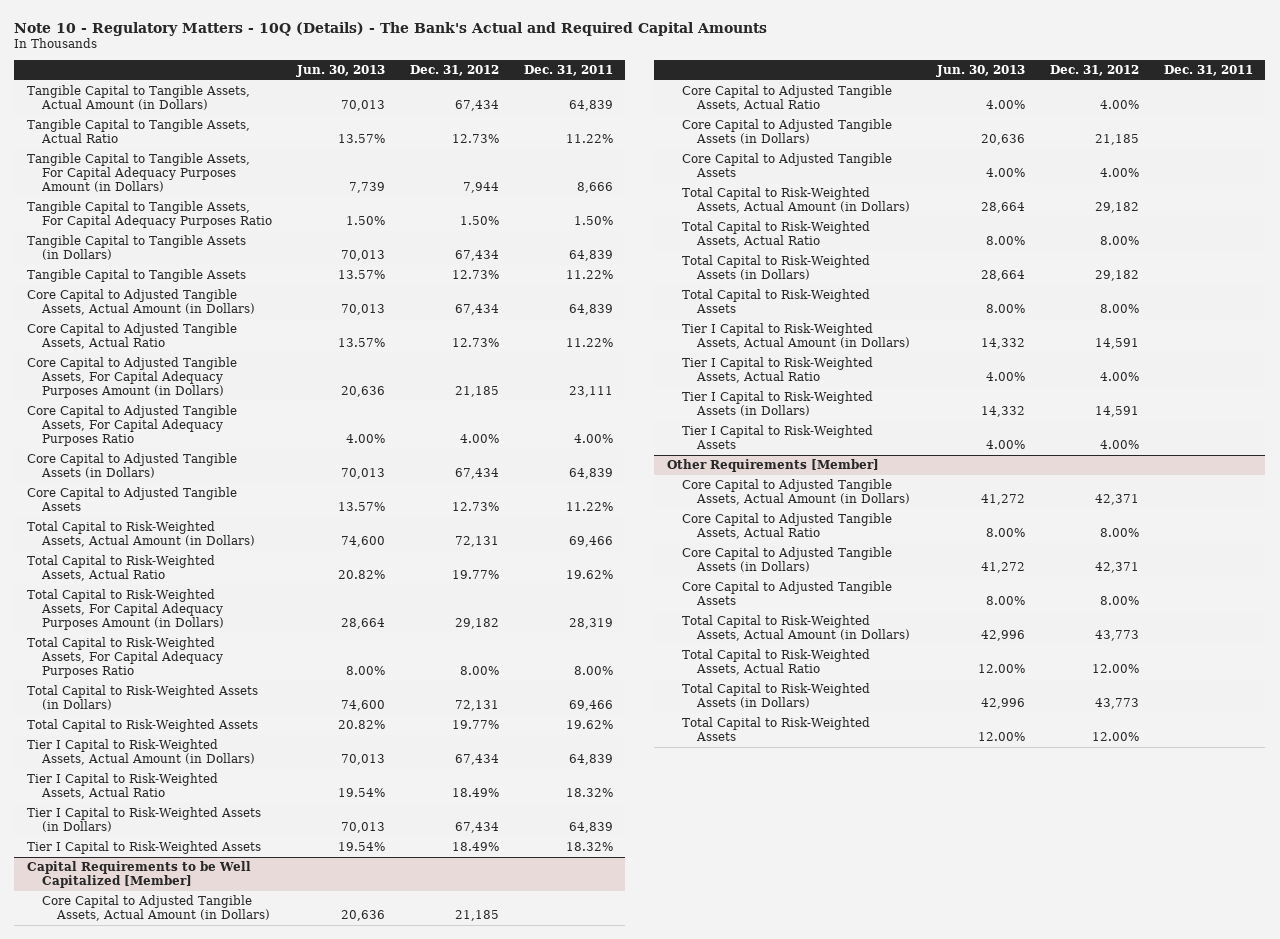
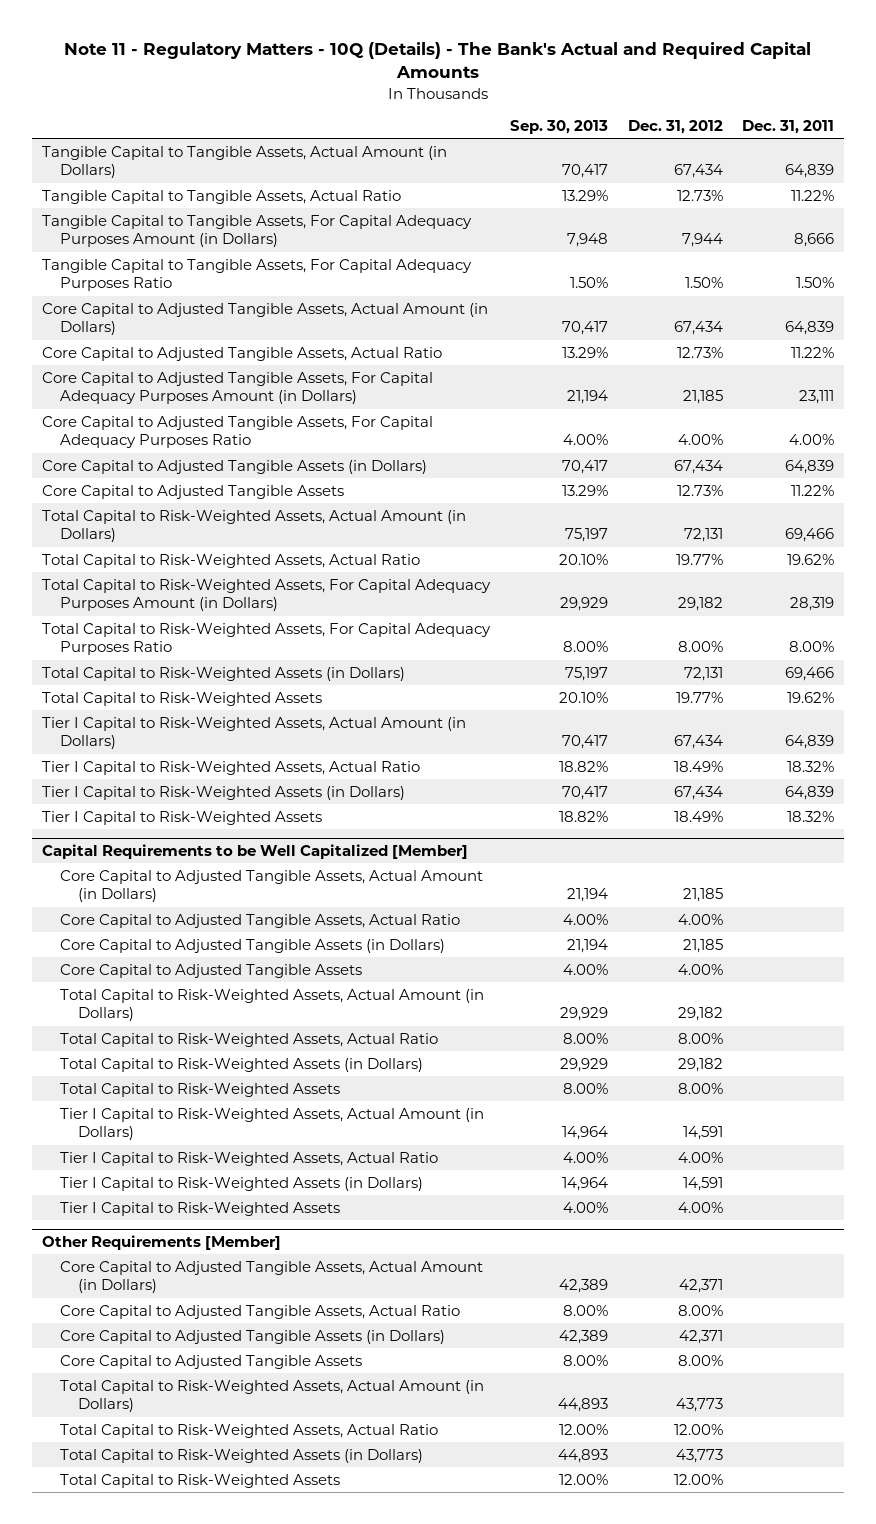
[14,21,768,36] Note 10 - Regulatory Matters - 10Q (Details) - The Bank's Actual and Required Capital Amounts -> [64,42,812,79] Note 11 - Regulatory Matters - 10Q (Details) - The Bank's Actual and Required Capital Amounts
[295,65,385,78] Jun. 30, 2013 -> none
none -> [509,120,608,135] Sep. 30, 2013
[26,235,246,261] Tangible Capital to Tangible Assets (in Dollars) -> none
[26,269,246,283] Tangible Capital to Tangible Assets -> none

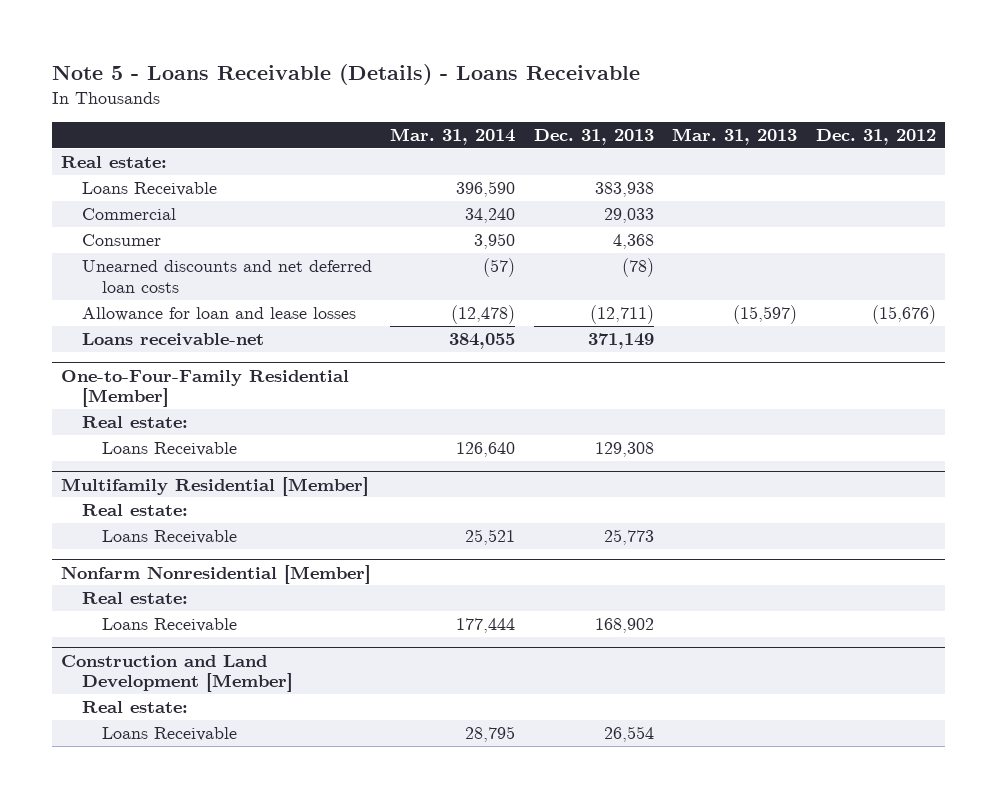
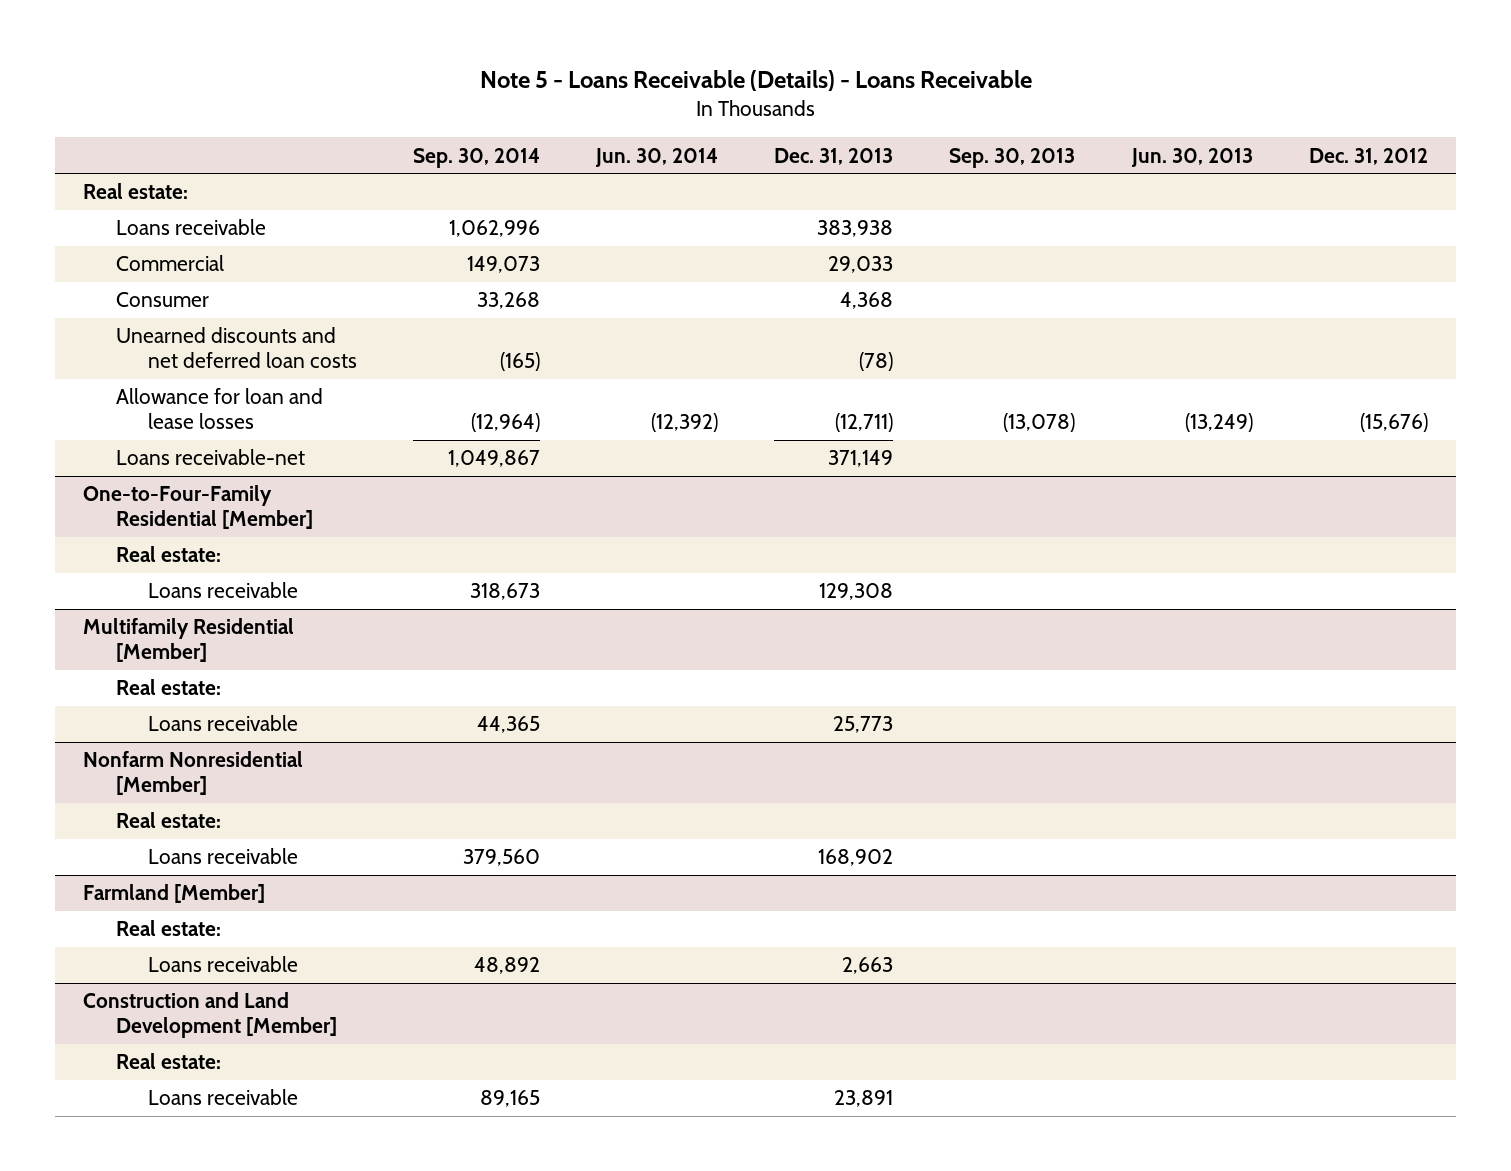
[390,127,516,145] Mar. 31, 2014 -> none
[672,127,798,145] Mar. 31, 2013 -> none
none -> [412,147,540,168] Sep. 30, 2014
none -> [594,147,718,167] Jun. 30, 2014
none -> [949,147,1076,168] Sep. 30, 2013
none -> [1130,147,1253,167] Jun. 30, 2013
[81,182,217,197] Loans Receivable -> [115,219,266,236] Loans receivable
[102,442,238,457] Loans Receivable -> [147,582,298,599] Loans receivable
[102,530,238,545] Loans Receivable -> [147,715,298,732] Loans receivable
[102,618,238,633] Loans Receivable -> [147,848,298,865] Loans receivable
none -> [83,884,266,904] Farmland [Member]
none -> [115,920,221,937] Real estate:
none -> [147,956,298,973] Loans receivable
[102,727,238,742] Loans Receivable -> [147,1089,298,1106] Loans receivable
[603,726,654,743] 26,554 -> [834,1090,894,1108] 23,891

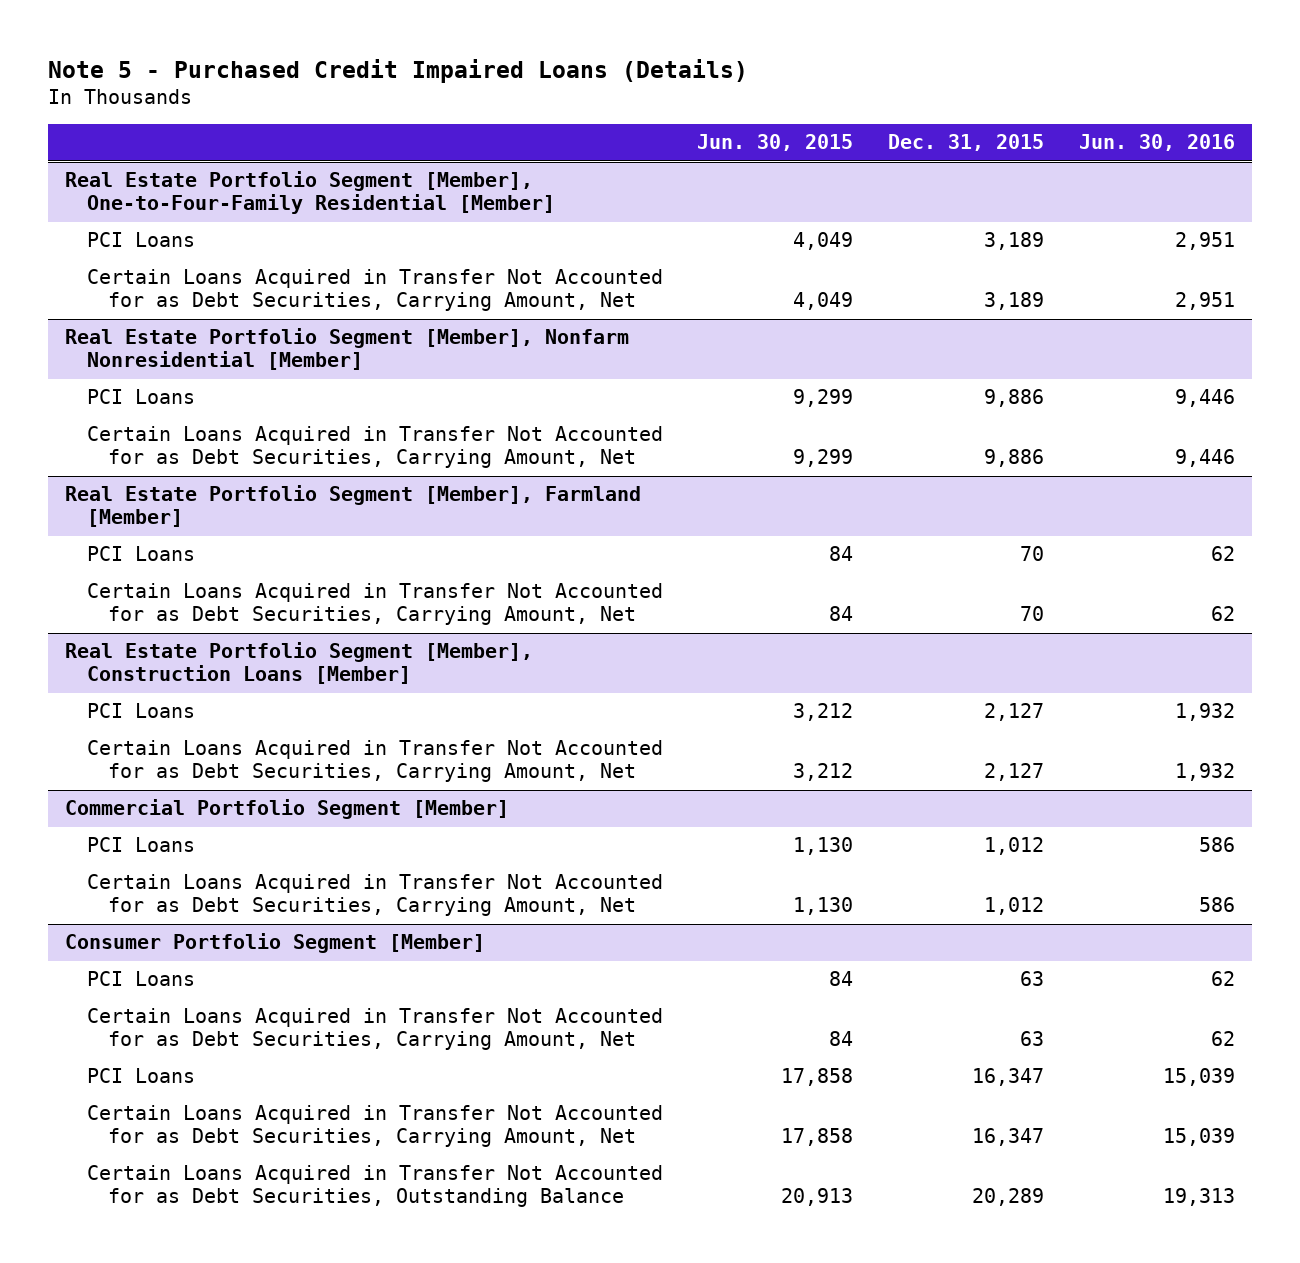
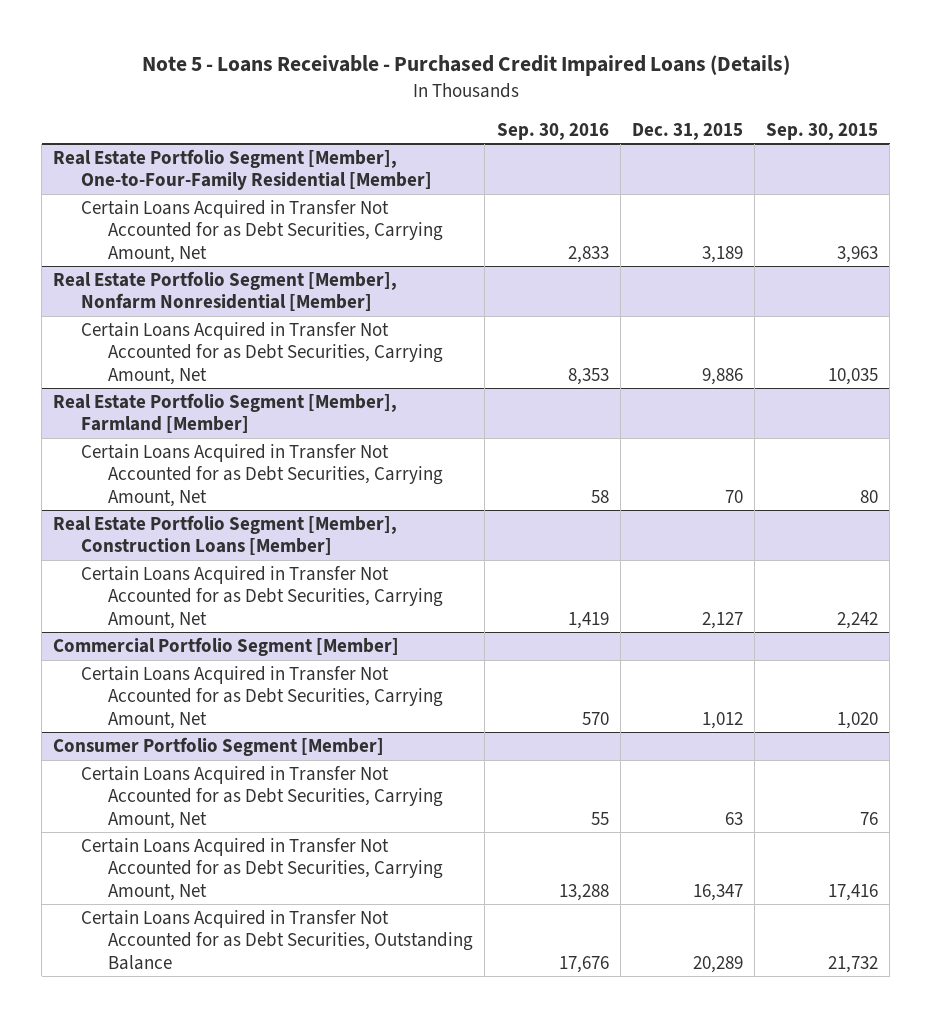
[47,59,748,84] Note 5 - Purchased Credit Impaired Loans (Details) -> [141,55,790,77] Note 5 - Loans Receivable - Purchased Credit Impaired Loans (Details)
[697,134,854,152] Jun. 30, 2015 -> none
[1078,134,1235,152] Jun. 30, 2016 -> none
none -> [496,122,609,140] Sep. 30, 2016
none -> [766,122,879,140] Sep. 30, 2015
[86,232,195,248] PCI Loans -> none
[86,389,195,405] PCI Loans -> none
[86,546,195,562] PCI Loans -> none
[86,703,195,719] PCI Loans -> none
[86,837,195,853] PCI Loans -> none
[86,971,195,987] PCI Loans -> none
[86,1068,195,1084] PCI Loans -> none

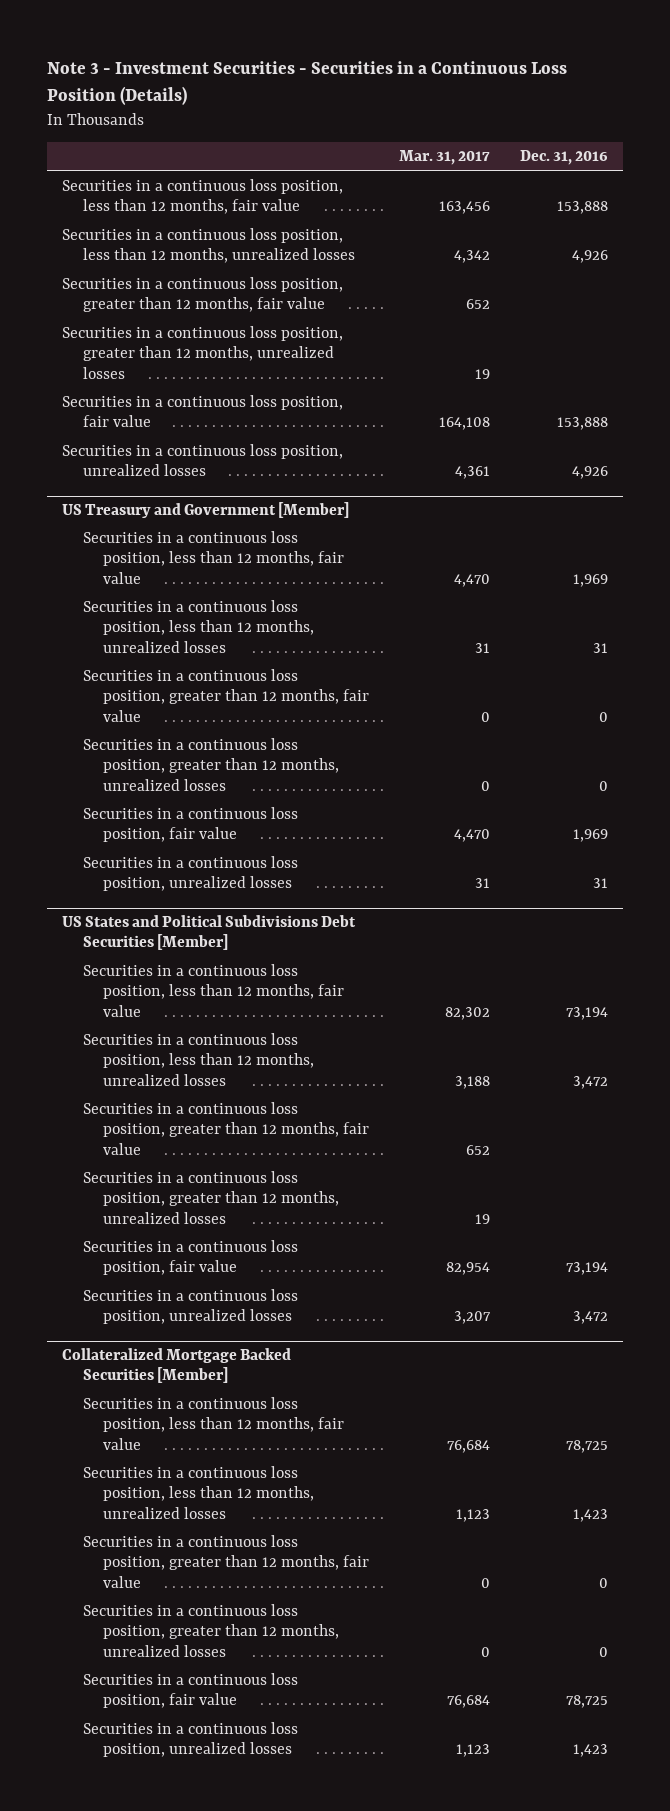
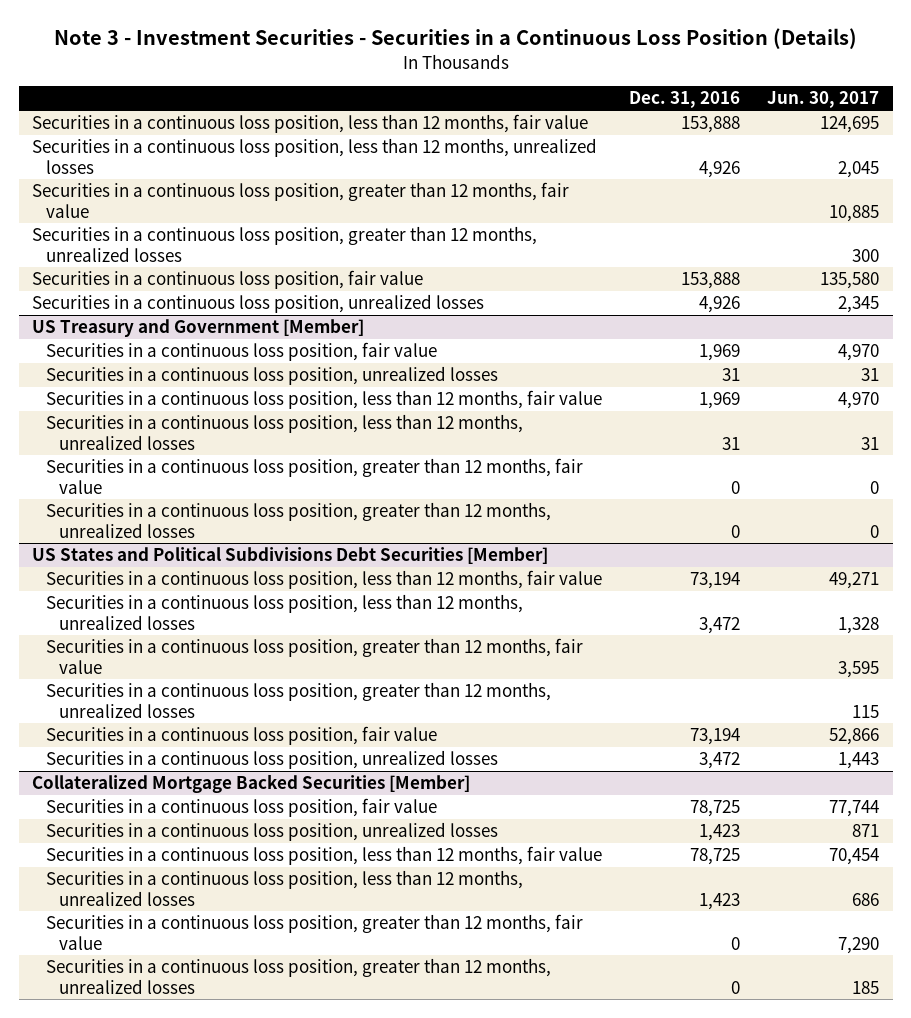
[399,150,491,166] Mar. 31, 2017 -> none
none -> [767,91,880,109] Jun. 30, 2017
[82,807,298,843] Securities in a continuous loss position, fair value -> [45,342,437,362] Securities in a continuous loss position, fair value
[82,856,298,892] Securities in a continuous loss position, unrealized losses -> [45,366,498,386] Securities in a continuous loss position, unrealized losses
[82,1673,298,1709] Securities in a continuous loss position, fair value -> [45,798,437,818] Securities in a continuous loss position, fair value
[82,1722,298,1758] Securities in a continuous loss position, unrealized losses -> [45,822,498,842] Securities in a continuous loss position, unrealized losses

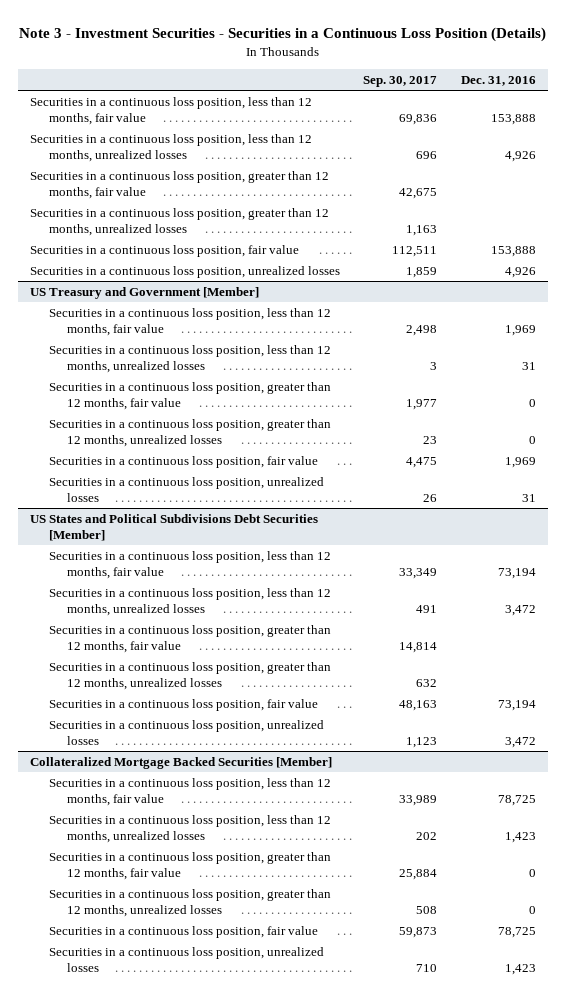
[767,91,880,109] Jun. 30, 2017 -> none
none -> [363,75,438,87] Sep. 30, 2017
[45,342,437,362] Securities in a continuous loss position, fair value -> [48,455,318,468] Securities in a continuous loss position, fair value
[45,366,498,386] Securities in a continuous loss position, unrealized losses -> [48,476,324,502] Securities in a continuous loss position, unrealized losses
[45,798,437,818] Securities in a continuous loss position, fair value -> [48,925,318,938] Securities in a continuous loss position, fair value
[45,822,498,842] Securities in a continuous loss position, unrealized losses -> [48,946,324,972] Securities in a continuous loss position, unrealized losses

